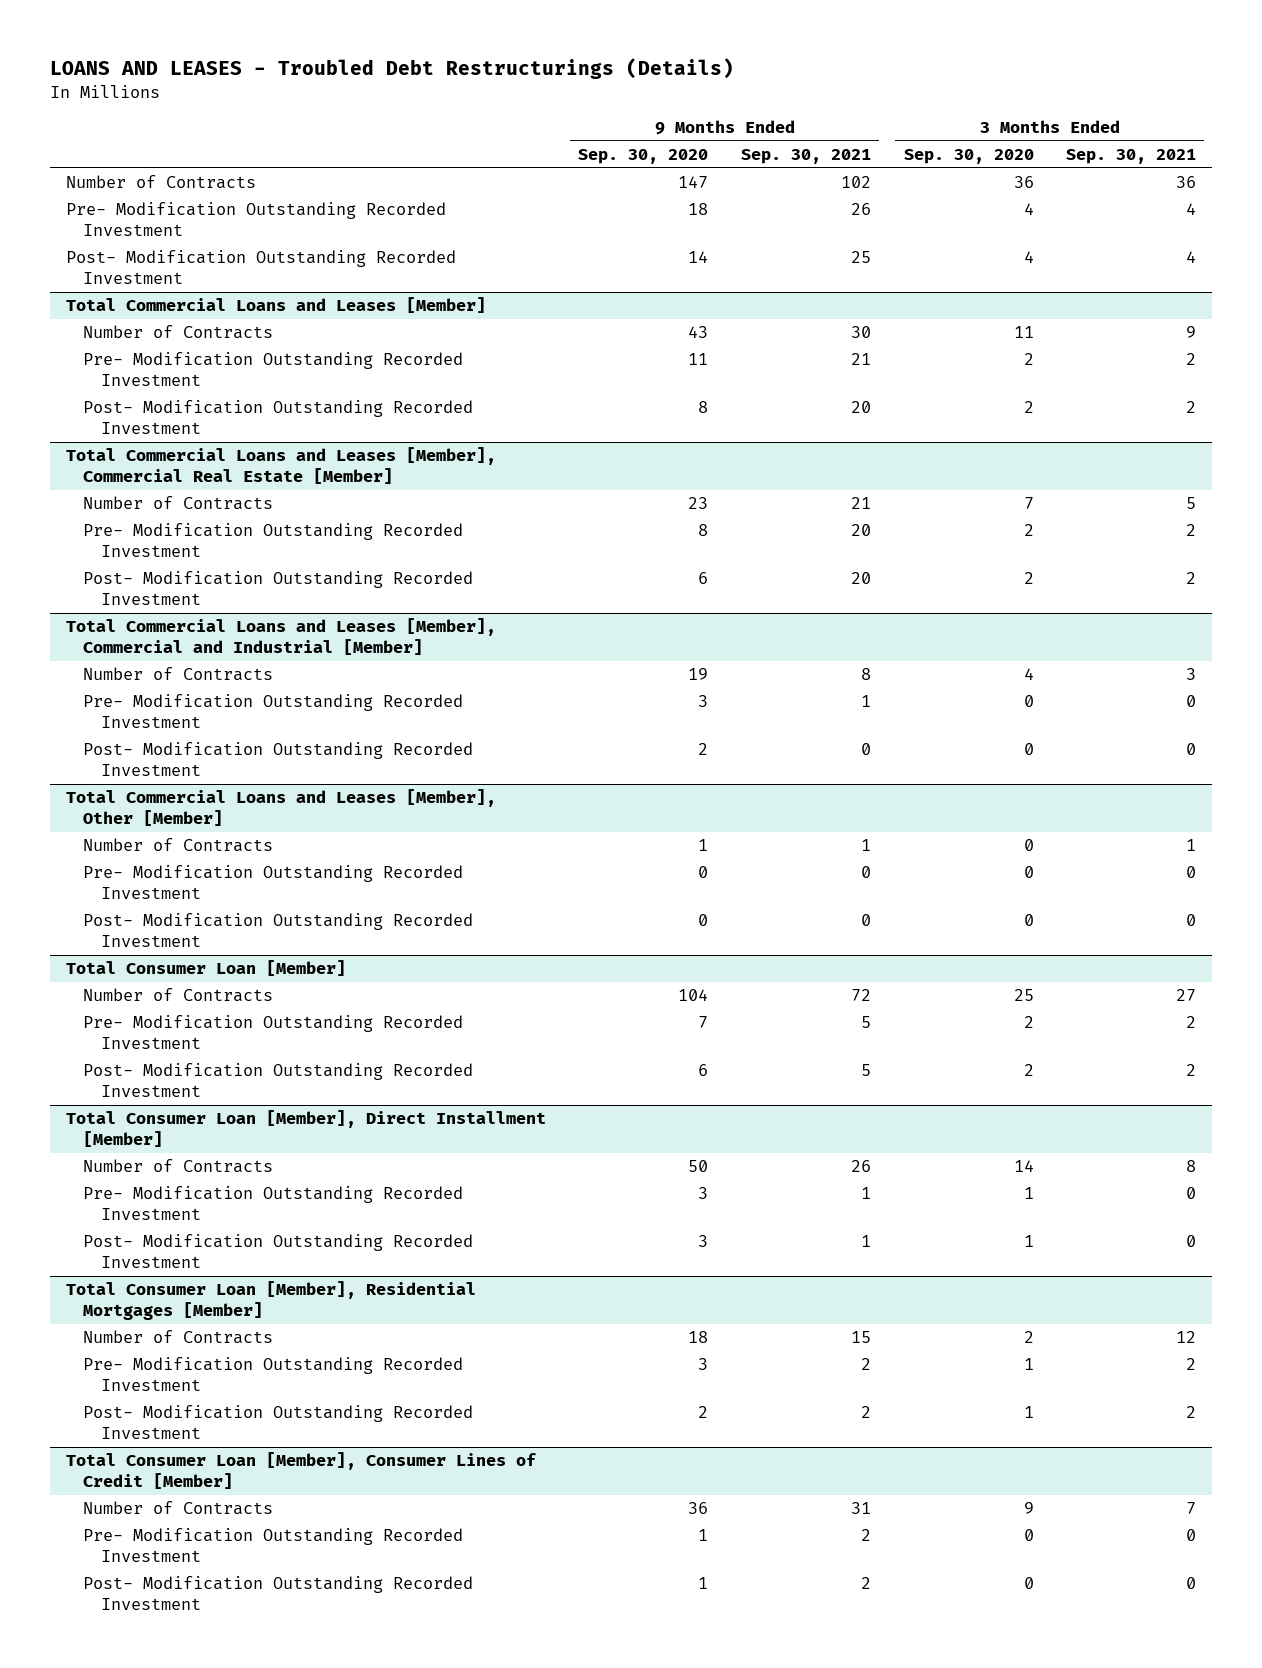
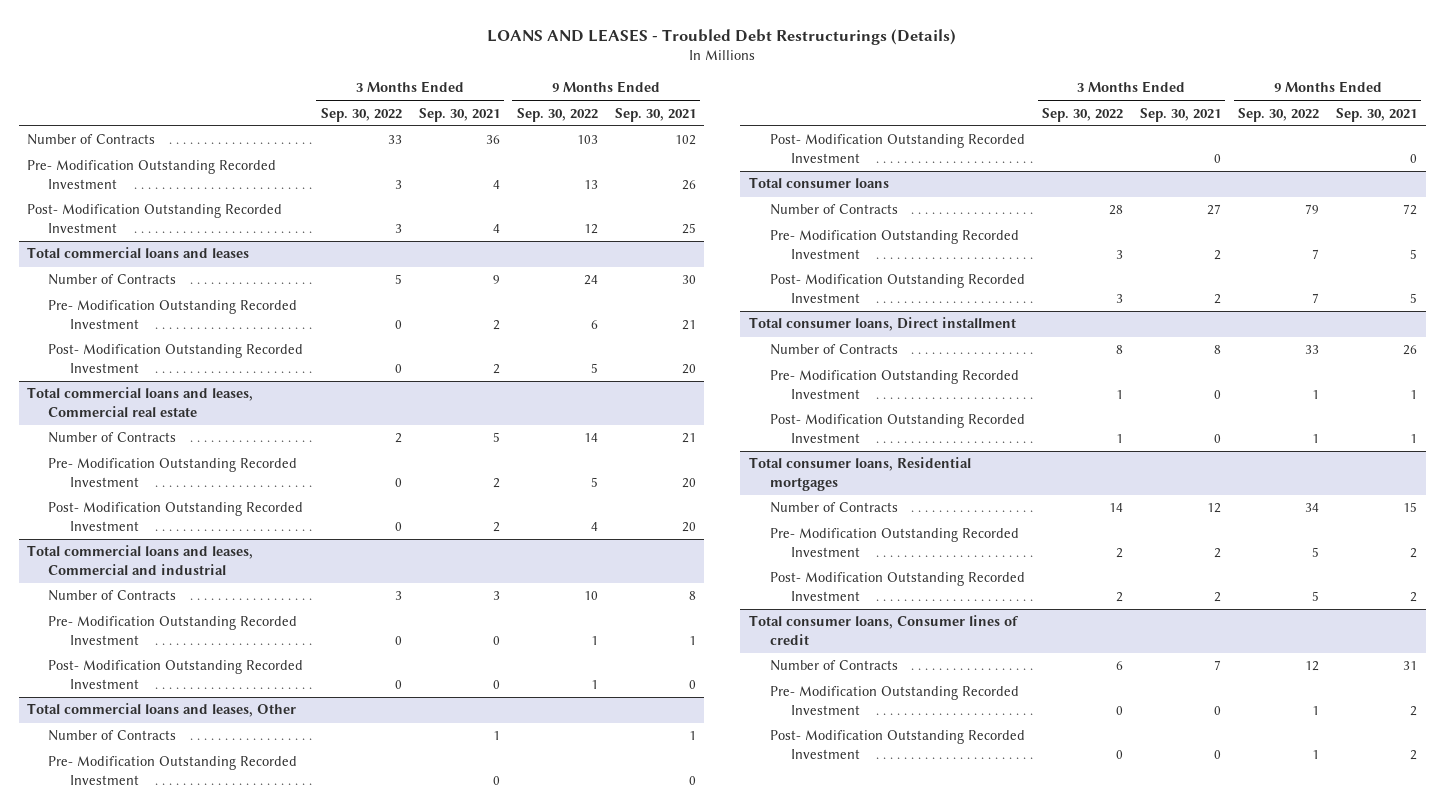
[578,149,709,165] Sep. 30, 2020 -> none
[903,149,1034,165] Sep. 30, 2020 -> none
none -> [320,107,402,122] Sep. 30, 2022
none -> [516,107,598,122] Sep. 30, 2022
[65,297,486,314] Total Commercial Loans and Leases [Member] -> [27,247,250,259] Total commercial loans and leases
[65,447,496,485] Total Commercial Loans and Leases [Member], Commercial Real Estate [Member] -> [27,387,254,418] Total commercial loans and leases, Commercial real estate
[65,618,496,656] Total Commercial Loans and Leases [Member], Commercial and Industrial [Member] -> [27,545,254,576] Total commercial loans and leases, Commercial and industrial
[65,789,496,827] Total Commercial Loans and Leases [Member], Other [Member] -> [27,703,297,718] Total commercial loans and leases, Other
[65,960,346,977] Total Consumer Loan [Member] -> [748,177,889,189] Total consumer loans
[65,1110,546,1148] Total Consumer Loan [Member], Direct Installment [Member] -> [748,317,1016,332] Total consumer loans, Direct installment
[65,1281,476,1321] Total Consumer Loan [Member], Residential Mortgages [Member] -> [748,457,971,492] Total consumer loans, Residential mortgages
[65,1452,536,1490] Total Consumer Loan [Member], Consumer Lines of Credit [Member] -> [748,615,1019,646] Total consumer loans, Consumer lines of credit

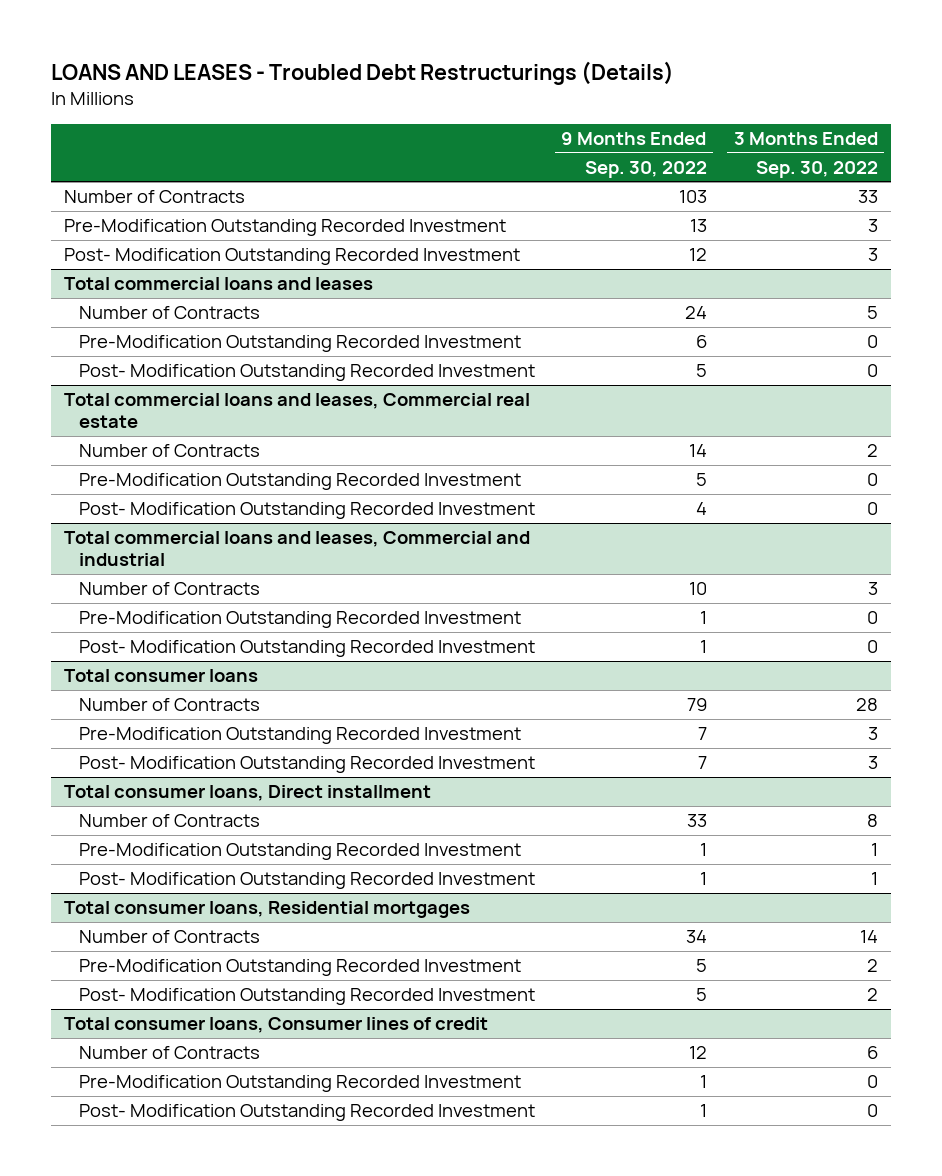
[418,107,500,122] Sep. 30, 2021 -> none
[614,107,696,122] Sep. 30, 2021 -> none
[27,160,277,190] Pre- Modification Outstanding Recorded Investment -> [64,219,507,237] Pre-Modification Outstanding Recorded Investment
[48,300,298,330] Pre- Modification Outstanding Recorded Investment -> [78,335,521,353] Pre-Modification Outstanding Recorded Investment
[48,458,298,488] Pre- Modification Outstanding Recorded Investment -> [78,473,521,491] Pre-Modification Outstanding Recorded Investment
[48,616,298,646] Pre- Modification Outstanding Recorded Investment -> [78,611,521,629] Pre-Modification Outstanding Recorded Investment
[27,703,297,718] Total commercial loans and leases, Other -> none
[48,730,177,742] Number of Contracts -> none
[48,756,298,786] Pre- Modification Outstanding Recorded Investment -> none
[769,134,1025,164] Post- Modification Outstanding Recorded Investment -> none
[769,230,1019,260] Pre- Modification Outstanding Recorded Investment -> [78,727,521,745] Pre-Modification Outstanding Recorded Investment
[769,370,1019,400] Pre- Modification Outstanding Recorded Investment -> [78,843,521,861] Pre-Modification Outstanding Recorded Investment
[769,528,1019,558] Pre- Modification Outstanding Recorded Investment -> [78,959,521,977] Pre-Modification Outstanding Recorded Investment
[769,686,1019,716] Pre- Modification Outstanding Recorded Investment -> [78,1075,521,1093] Pre-Modification Outstanding Recorded Investment

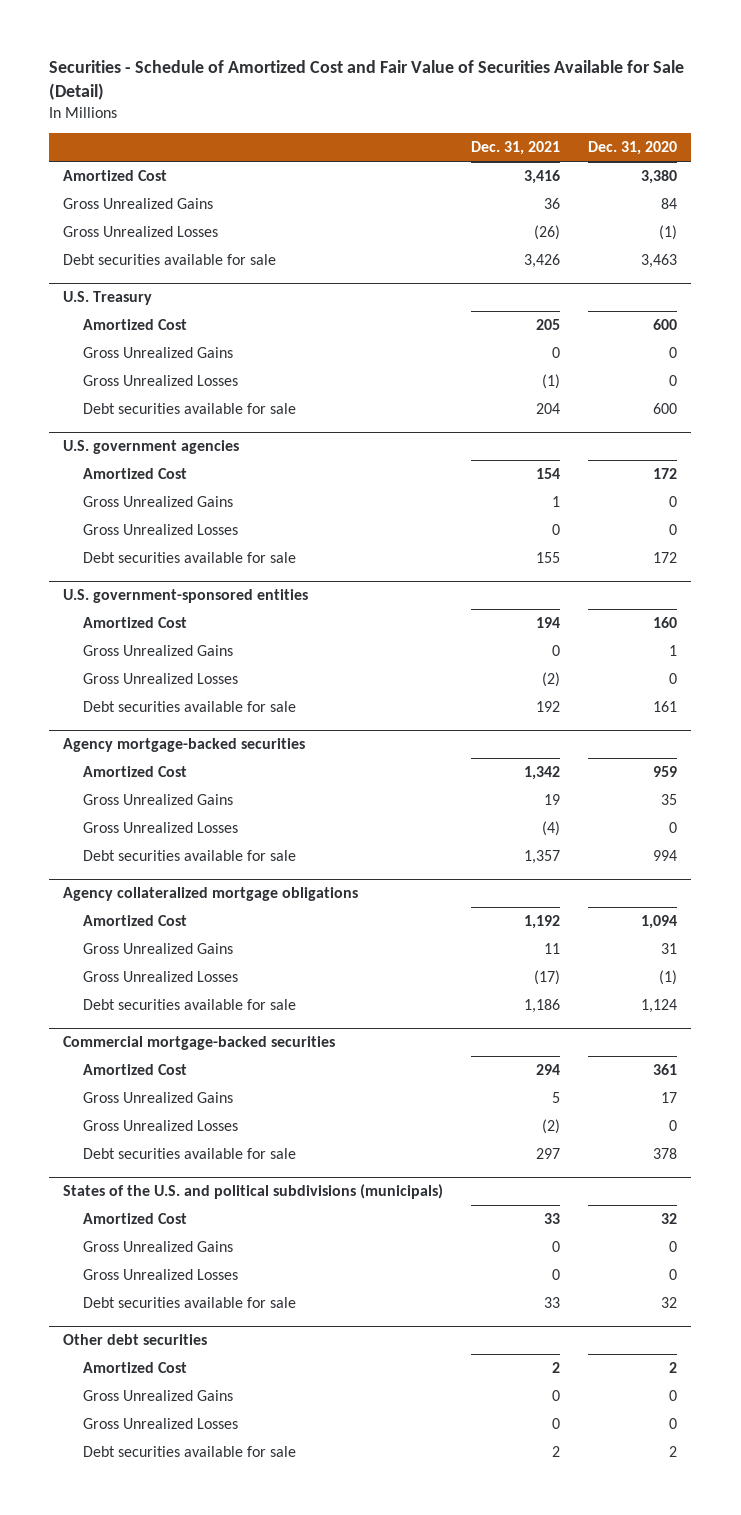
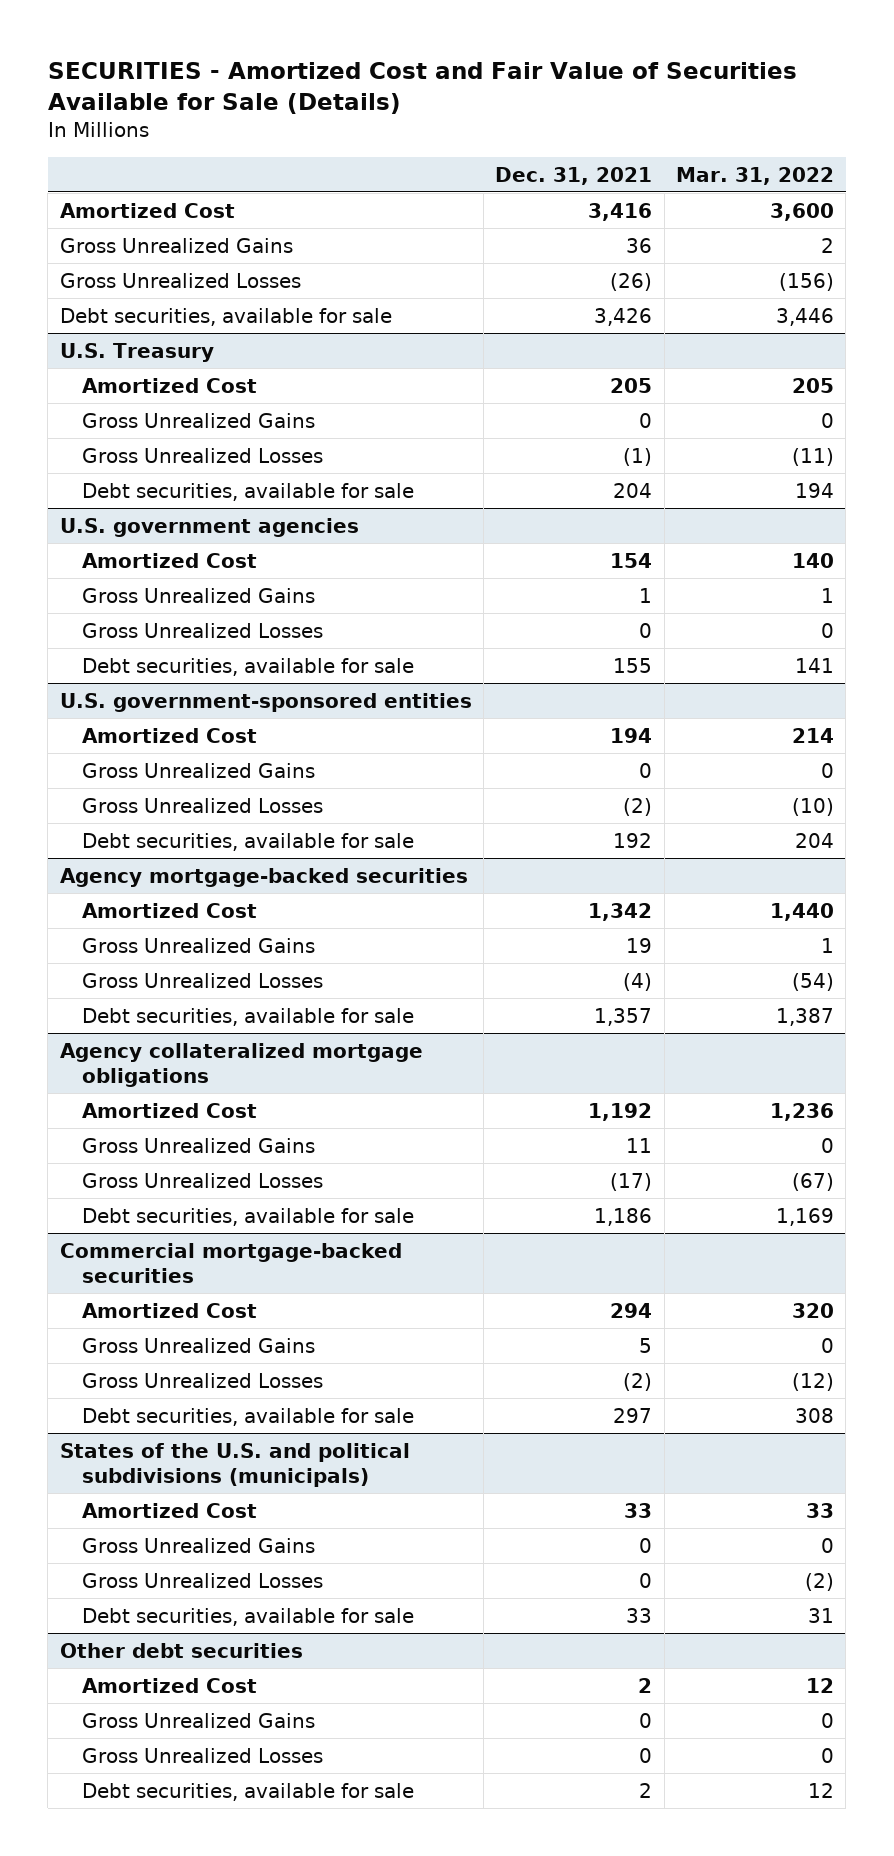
[49,60,685,101] Securities - Schedule of Amortized Cost and Fair Value of Securities Available for Sale (Detail) -> [47,61,797,114] SECURITIES - Amortized Cost and Fair Value of Securities Available for Sale (Details)
[588,141,678,156] Dec. 31, 2020 -> none
none -> [675,166,834,185] Mar. 31, 2022
[63,254,277,266] Debt securities available for sale -> [59,307,392,326] Debt securities, available for sale
[83,403,297,415] Debt securities available for sale -> [82,482,415,501] Debt securities, available for sale
[83,552,297,564] Debt securities available for sale -> [82,657,415,676] Debt securities, available for sale
[83,701,297,713] Debt securities available for sale -> [82,832,415,851] Debt securities, available for sale
[83,850,297,862] Debt securities available for sale -> [82,1007,415,1026] Debt securities, available for sale
[83,999,297,1011] Debt securities available for sale -> [82,1207,415,1226] Debt securities, available for sale
[83,1148,297,1160] Debt securities available for sale -> [82,1407,415,1426] Debt securities, available for sale
[83,1297,297,1309] Debt securities available for sale -> [82,1607,415,1626] Debt securities, available for sale
[83,1446,297,1458] Debt securities available for sale -> [82,1782,415,1801] Debt securities, available for sale

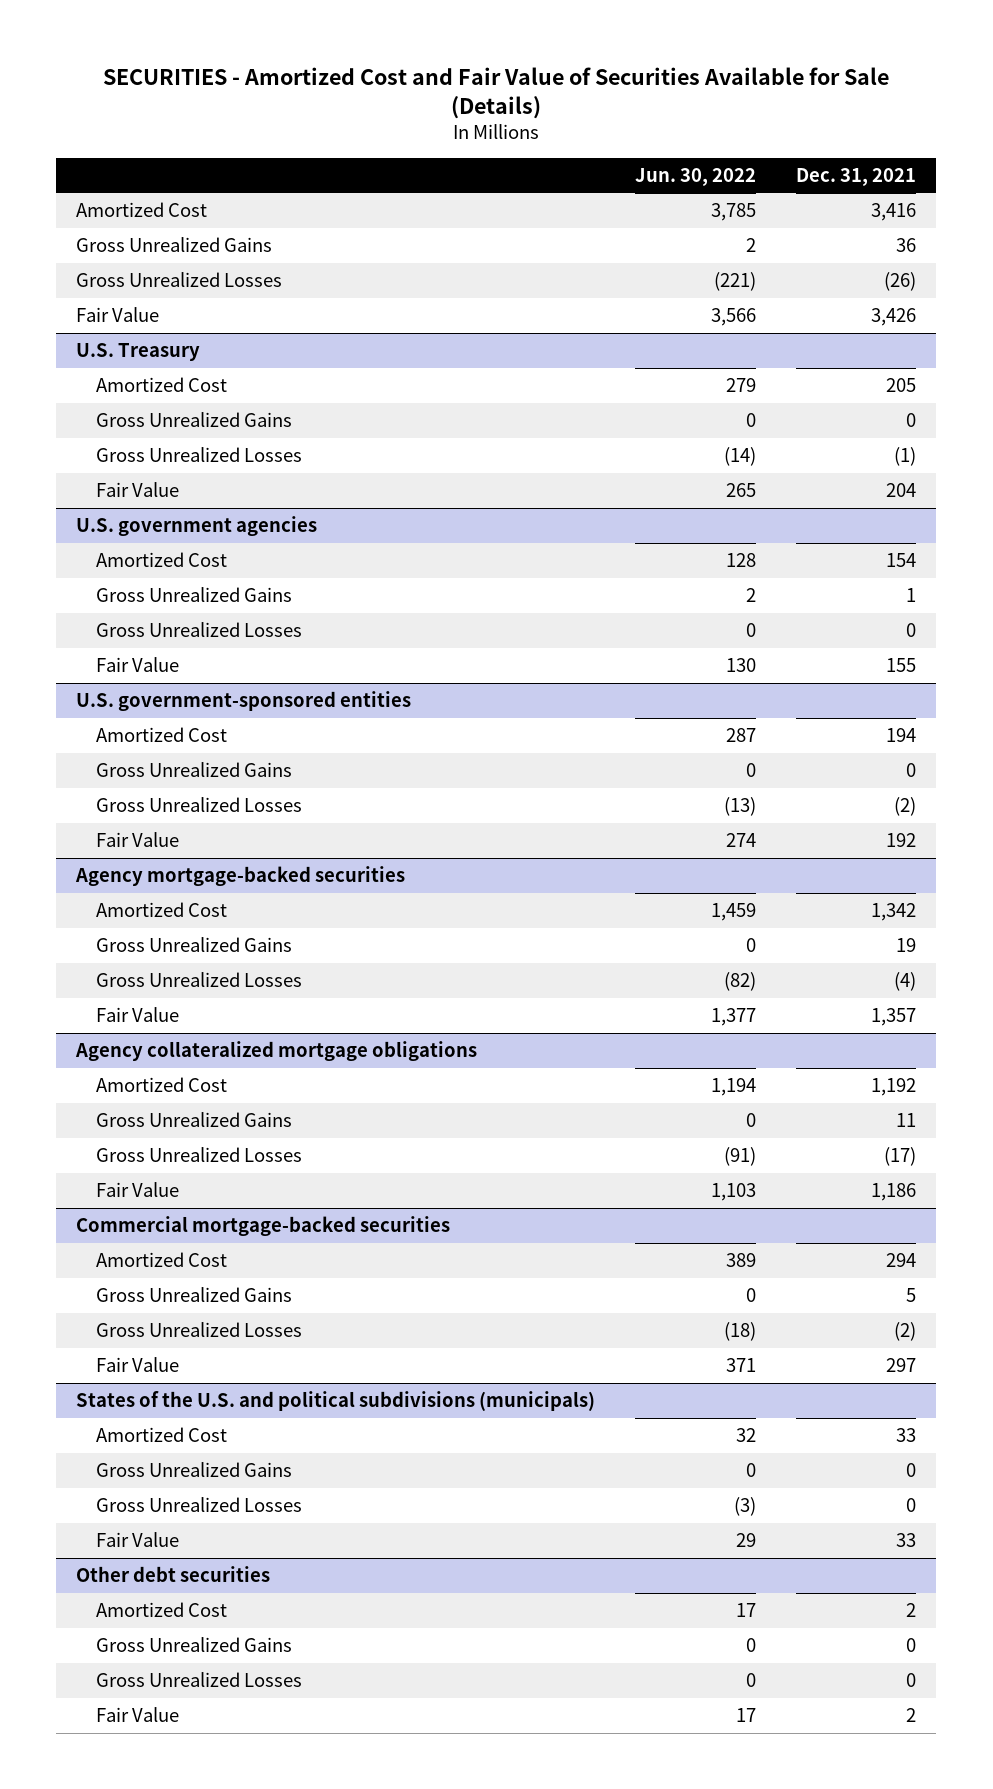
[675,166,834,185] Mar. 31, 2022 -> none
none -> [635,167,757,186] Jun. 30, 2022
[59,307,392,326] Debt securities, available for sale -> [76,307,160,323] Fair Value
[82,482,415,501] Debt securities, available for sale -> [96,482,180,498] Fair Value
[82,657,415,676] Debt securities, available for sale -> [96,657,180,673] Fair Value
[82,832,415,851] Debt securities, available for sale -> [96,832,180,848] Fair Value
[82,1007,415,1026] Debt securities, available for sale -> [96,1007,180,1023] Fair Value
[82,1207,415,1226] Debt securities, available for sale -> [96,1182,180,1198] Fair Value
[82,1407,415,1426] Debt securities, available for sale -> [96,1357,180,1373] Fair Value
[82,1607,415,1626] Debt securities, available for sale -> [96,1532,180,1548] Fair Value
[82,1782,415,1801] Debt securities, available for sale -> [96,1707,180,1723] Fair Value

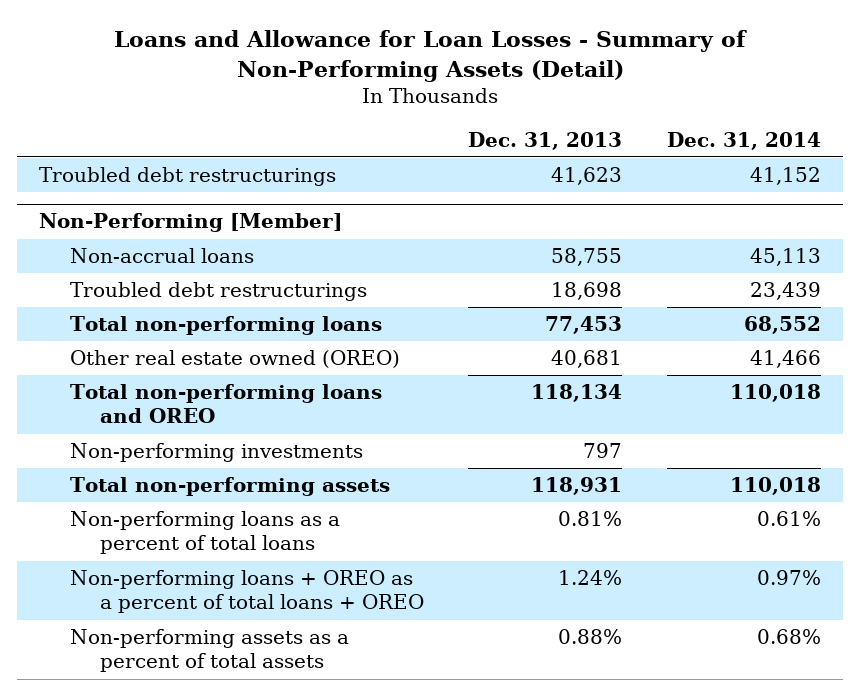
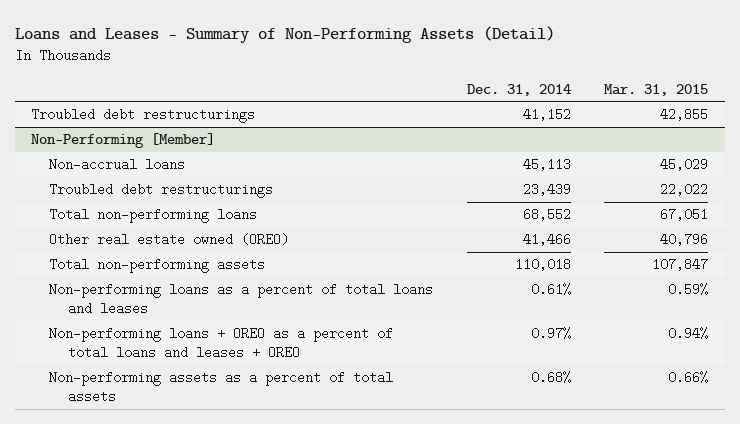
[114,30,748,83] Loans and Allowance for Loan Losses - Summary of Non-Performing Assets (Detail) -> [14,26,555,44] Loans and Leases - Summary of Non-Performing Assets (Detail)
[468,131,623,150] Dec. 31, 2013 -> none
none -> [604,83,709,96] Mar. 31, 2015
[69,384,382,424] Total non-performing loans and OREO -> none
[69,443,363,463] Non-performing investments -> none
[69,511,340,555] Non-performing loans as a percent of total loans -> [49,283,434,316] Non-performing loans as a percent of total loans and leases
[69,570,424,614] Non-performing loans + OREO as a percent of total loans + OREO -> [49,327,394,360] Non-performing loans + OREO as a percent of total loans and leases + OREO

